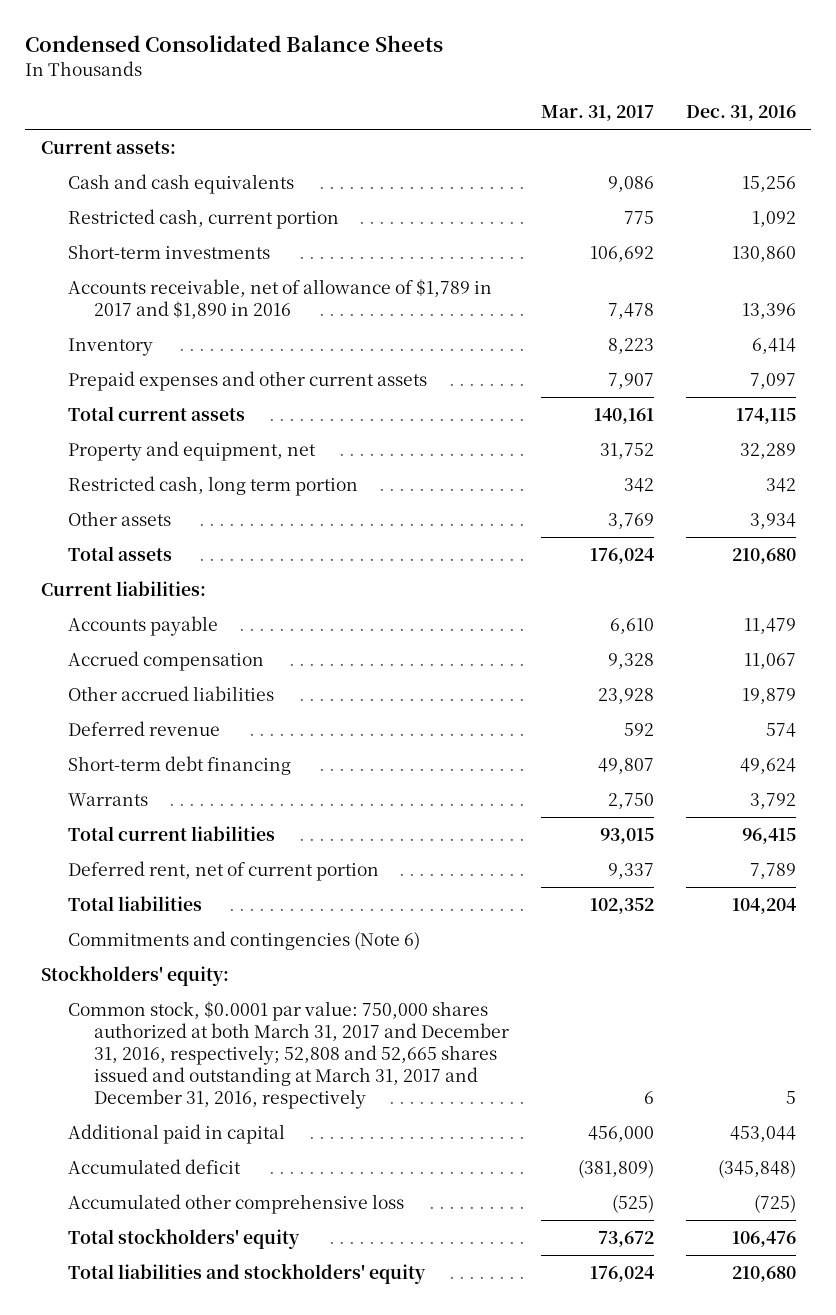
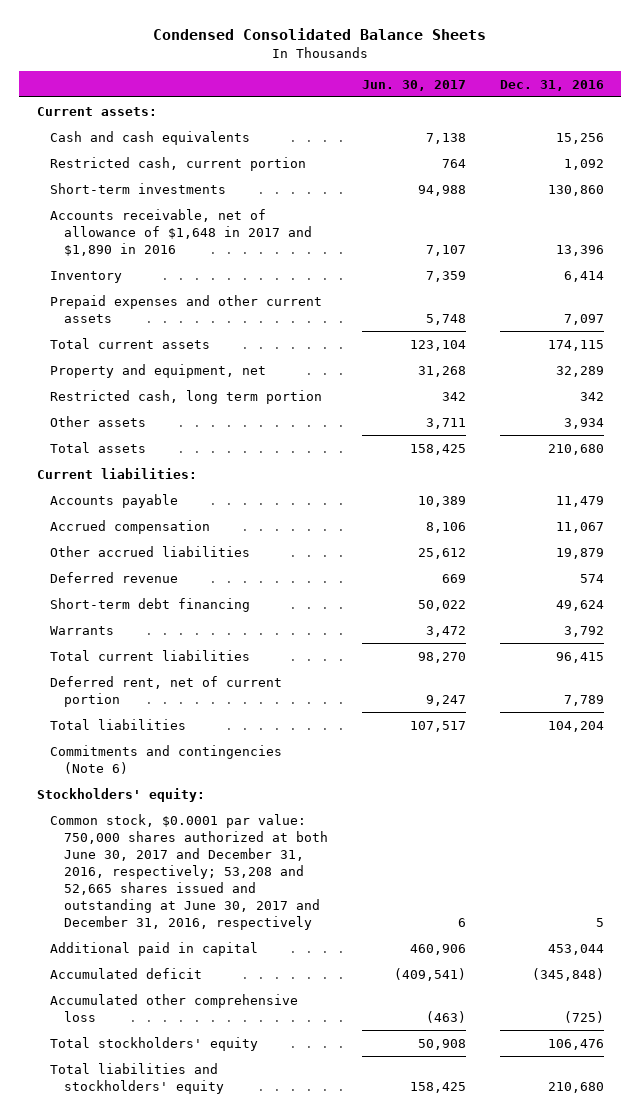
[540,104,654,121] Mar. 31, 2017 -> none
none -> [361,79,466,91] Jun. 30, 2017
[67,279,492,320] Accounts receivable, net of allowance of $1,789 in 2017 and $1,890 in 2016 -> [50,208,312,256] Accounts receivable, net of allowance of $1,648 in 2017 and $1,890 in 2016
[67,1001,510,1109] Common stock, $0.0001 par value: 750,000 shares authorized at both March 31, 2017 and December 31, 2016, respectively; 52,808 and 52,665 shares issued and outstanding at March 31, 2017 and December 31, 2016, respectively -> [50,813,328,930] Common stock, $0.0001 par value: 750,000 shares authorized at both June 30, 2017 and December 31, 2016, respectively; 53,208 and 52,665 shares issued and outstanding at June 30, 2017 and December 31, 2016, respectively

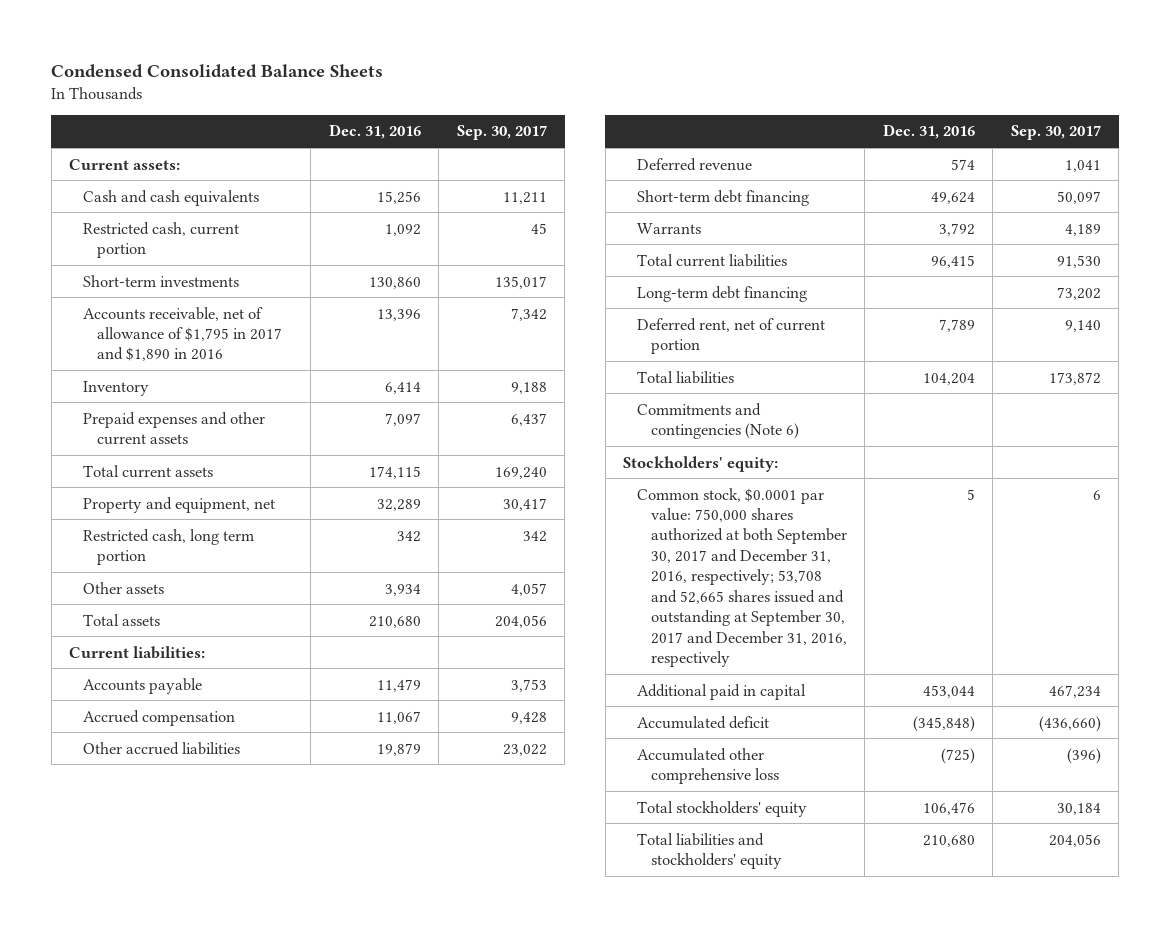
[361,79,466,91] Jun. 30, 2017 -> none
none -> [456,125,547,141] Sep. 30, 2017
[50,208,312,256] Accounts receivable, net of allowance of $1,648 in 2017 and $1,890 in 2016 -> [83,306,282,362] Accounts receivable, net of allowance of $1,795 in 2017 and $1,890 in 2016
none -> [636,285,807,302] Long-term debt financing
[50,813,328,930] Common stock, $0.0001 par value: 750,000 shares authorized at both June 30, 2017 and December 31, 2016, respectively; 53,208 and 52,665 shares issued and outstanding at June 30, 2017 and December 31, 2016, respectively -> [636,487,847,668] Common stock, $0.0001 par value: 750,000 shares authorized at both September 30, 2017 and December 31, 2016, respectively; 53,708 and 52,665 shares issued and outstanding at September 30, 2017 and December 31, 2016, respectively

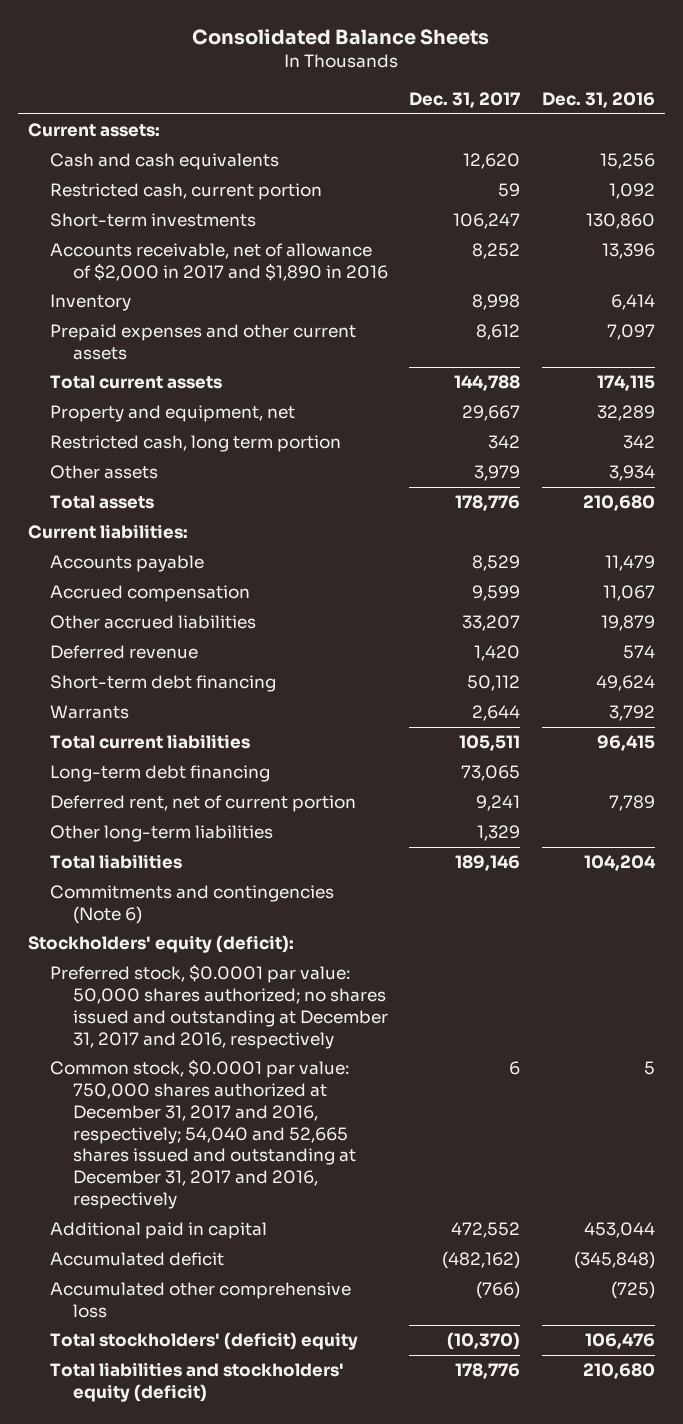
[51,63,384,78] Condensed Consolidated Balance Sheets -> [192,28,490,45] Consolidated Balance Sheets
[456,125,547,141] Sep. 30, 2017 -> none
none -> [409,91,521,108] Dec. 31, 2017
[83,306,282,362] Accounts receivable, net of allowance of $1,795 in 2017 and $1,890 in 2016 -> [50,243,388,281] Accounts receivable, net of allowance of $2,000 in 2017 and $1,890 in 2016
none -> [50,825,274,843] Other long-term liabilities
[623,455,779,472] Stockholders' equity: -> [28,935,295,954] Stockholders' equity (deficit):
none -> [50,964,388,1049] Preferred stock, $0.0001 par value: 50,000 shares authorized; no shares issued and outstanding at December 31, 2017 and 2016, respectively
[636,487,847,668] Common stock, $0.0001 par value: 750,000 shares authorized at both September 30, 2017 and December 31, 2016, respectively; 53,708 and 52,665 shares issued and outstanding at September 30, 2017 and December 31, 2016, respectively -> [50,1059,356,1209] Common stock, $0.0001 par value: 750,000 shares authorized at December 31, 2017 and 2016, respectively; 54,040 and 52,665 shares issued and outstanding at December 31, 2017 and 2016, respectively
[636,800,807,817] Total stockholders' equity -> [50,1332,359,1351] Total stockholders' (deficit) equity
[636,832,782,869] Total liabilities and stockholders' equity -> [50,1362,345,1402] Total liabilities and stockholders' equity (deficit)

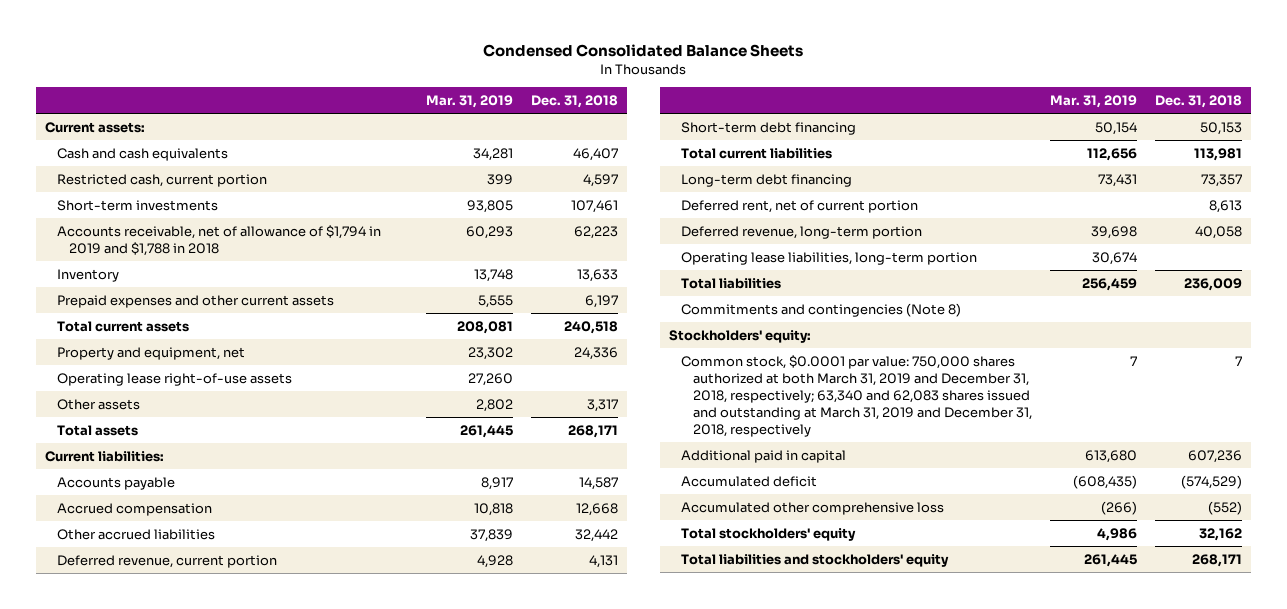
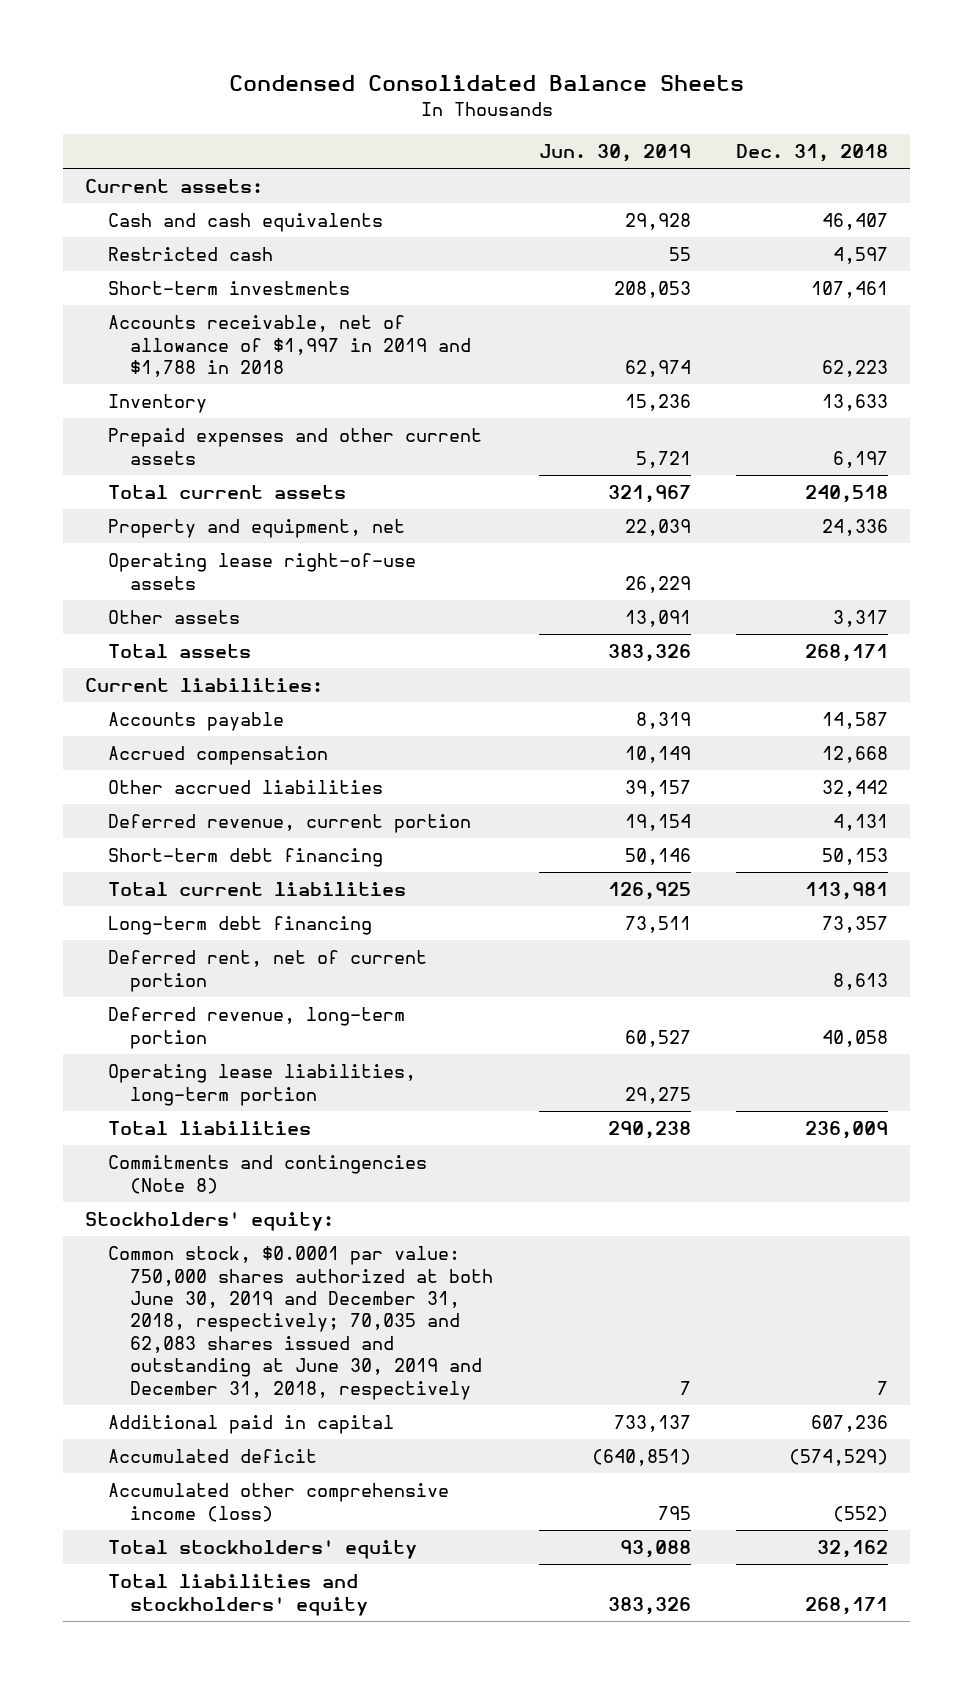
[426,94,514,108] Mar. 31, 2019 -> none
none -> [538,143,691,162] Jun. 30, 2019
[57,173,268,187] Restricted cash, current portion -> [107,247,273,262] Restricted cash
[57,224,382,256] Accounts receivable, net of allowance of $1,794 in 2019 and $1,788 in 2018 -> [107,315,472,377] Accounts receivable, net of allowance of $1,997 in 2019 and $1,788 in 2018
[681,354,1033,437] Common stock, $0.0001 par value: 750,000 shares authorized at both March 31, 2019 and December 31, 2018, respectively; 63,340 and 62,083 shares issued and outstanding at March 31, 2019 and December 31, 2018, respectively -> [107,1246,494,1400] Common stock, $0.0001 par value: 750,000 shares authorized at both June 30, 2019 and December 31, 2018, respectively; 70,035 and 62,083 shares issued and outstanding at June 30, 2019 and December 31, 2018, respectively
[681,501,945,515] Accumulated other comprehensive loss -> [107,1483,449,1522] Accumulated other comprehensive income (loss)

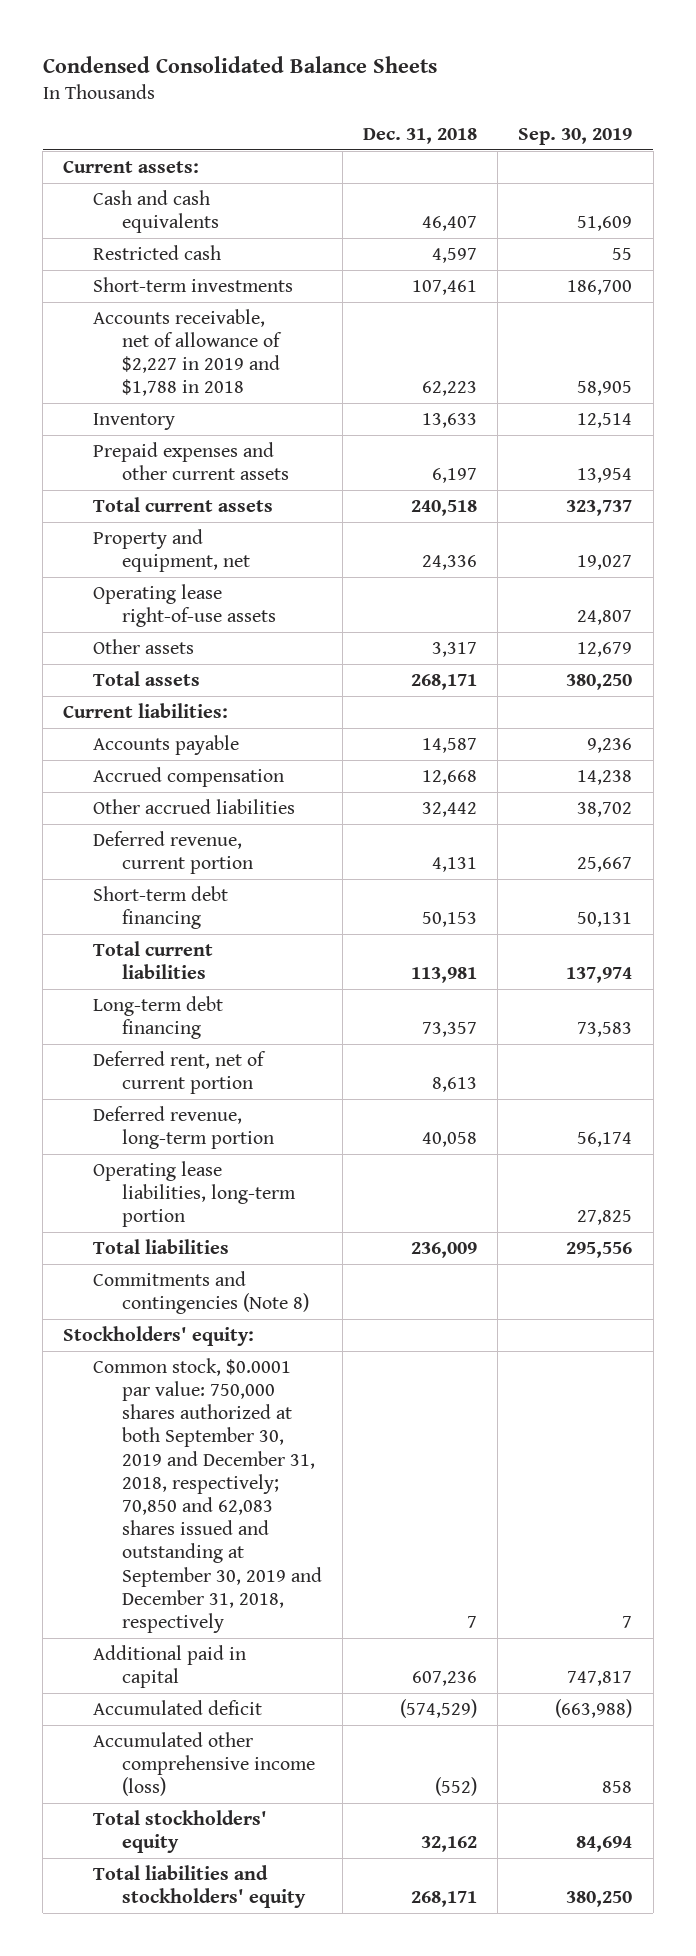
[538,143,691,162] Jun. 30, 2019 -> none
none -> [518,127,633,145] Sep. 30, 2019
[107,315,472,377] Accounts receivable, net of allowance of $1,997 in 2019 and $1,788 in 2018 -> [92,308,283,397] Accounts receivable, net of allowance of $2,227 in 2019 and $1,788 in 2018
[107,1246,494,1400] Common stock, $0.0001 par value: 750,000 shares authorized at both June 30, 2019 and December 31, 2018, respectively; 70,035 and 62,083 shares issued and outstanding at June 30, 2019 and December 31, 2018, respectively -> [92,1357,323,1633] Common stock, $0.0001 par value: 750,000 shares authorized at both September 30, 2019 and December 31, 2018, respectively; 70,850 and 62,083 shares issued and outstanding at September 30, 2019 and December 31, 2018, respectively

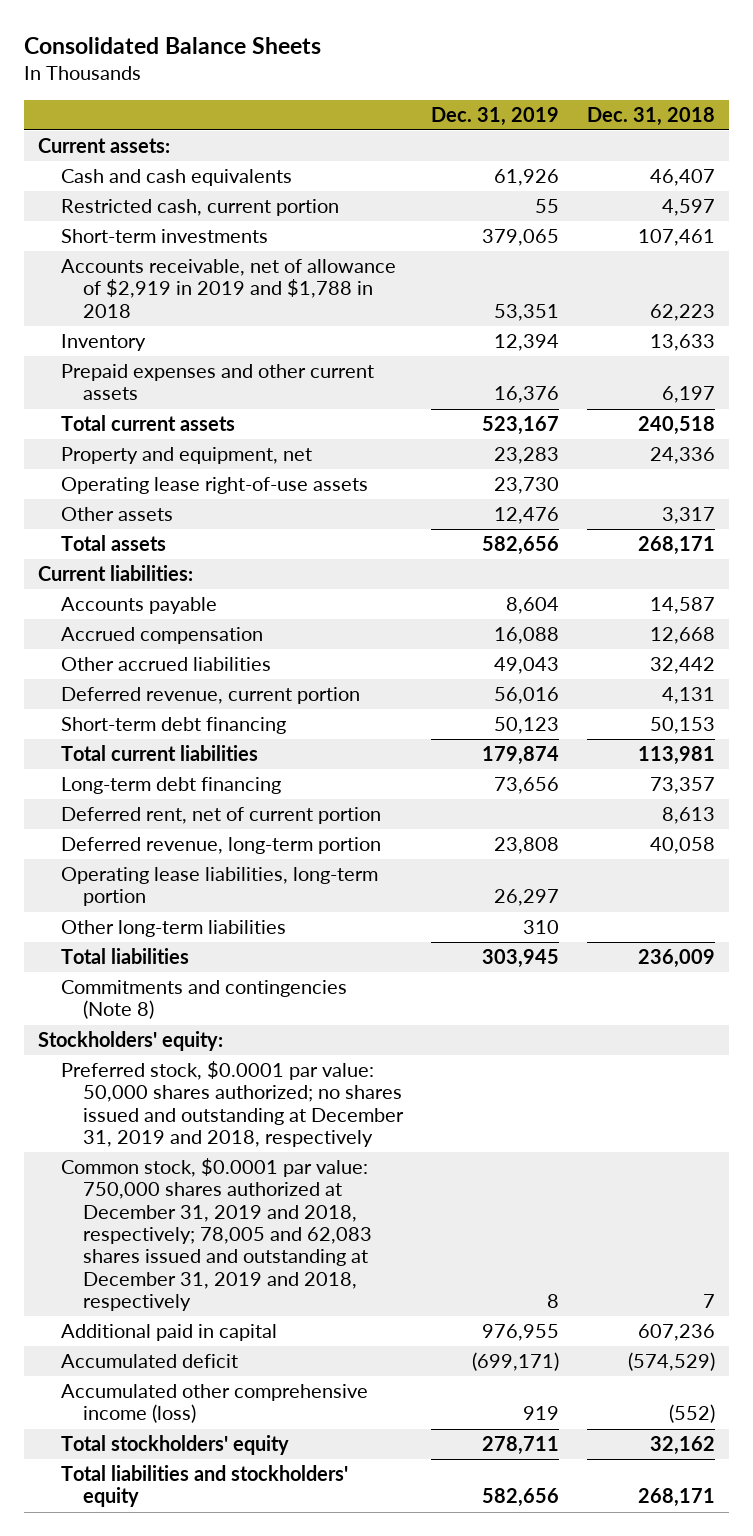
[42,55,437,73] Condensed Consolidated Balance Sheets -> [23,37,321,55] Consolidated Balance Sheets
[518,127,633,145] Sep. 30, 2019 -> none
none -> [431,106,560,126] Dec. 31, 2019
[92,244,221,260] Restricted cash -> [60,199,339,217] Restricted cash, current portion
[92,308,283,397] Accounts receivable, net of allowance of $2,227 in 2019 and $1,788 in 2018 -> [60,259,396,318] Accounts receivable, net of allowance of $2,919 in 2019 and $1,788 in 2018
none -> [60,920,286,938] Other long-term liabilities
none -> [60,1061,405,1148] Preferred stock, $0.0001 par value: 50,000 shares authorized; no shares issued and outstanding at December 31, 2019 and 2018, respectively
[92,1357,323,1633] Common stock, $0.0001 par value: 750,000 shares authorized at both September 30, 2019 and December 31, 2018, respectively; 70,850 and 62,083 shares issued and outstanding at September 30, 2019 and December 31, 2018, respectively -> [60,1158,373,1312] Common stock, $0.0001 par value: 750,000 shares authorized at December 31, 2019 and 2018, respectively; 78,005 and 62,083 shares issued and outstanding at December 31, 2019 and 2018, respectively

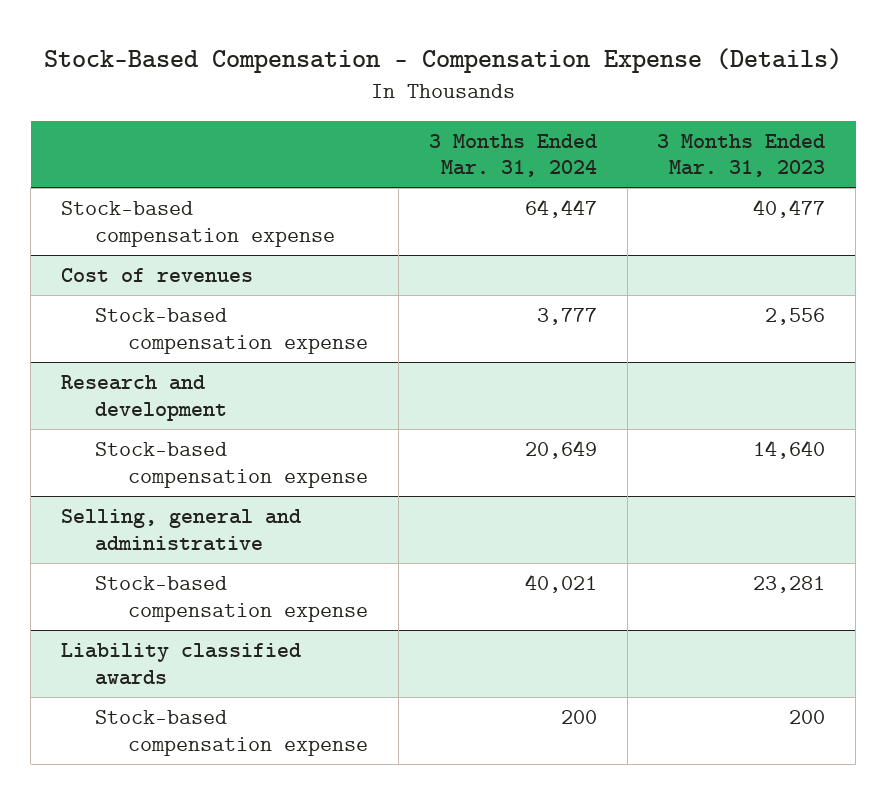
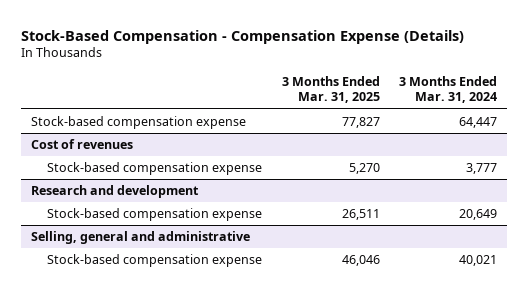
[657,133,826,178] 3 Months Ended Mar. 31, 2023 -> none
none -> [281,75,380,104] 3 Months Ended Mar. 31, 2025
[61,643,302,685] Liability classified awards -> none
[94,710,369,756] Stock-based compensation expense -> none

